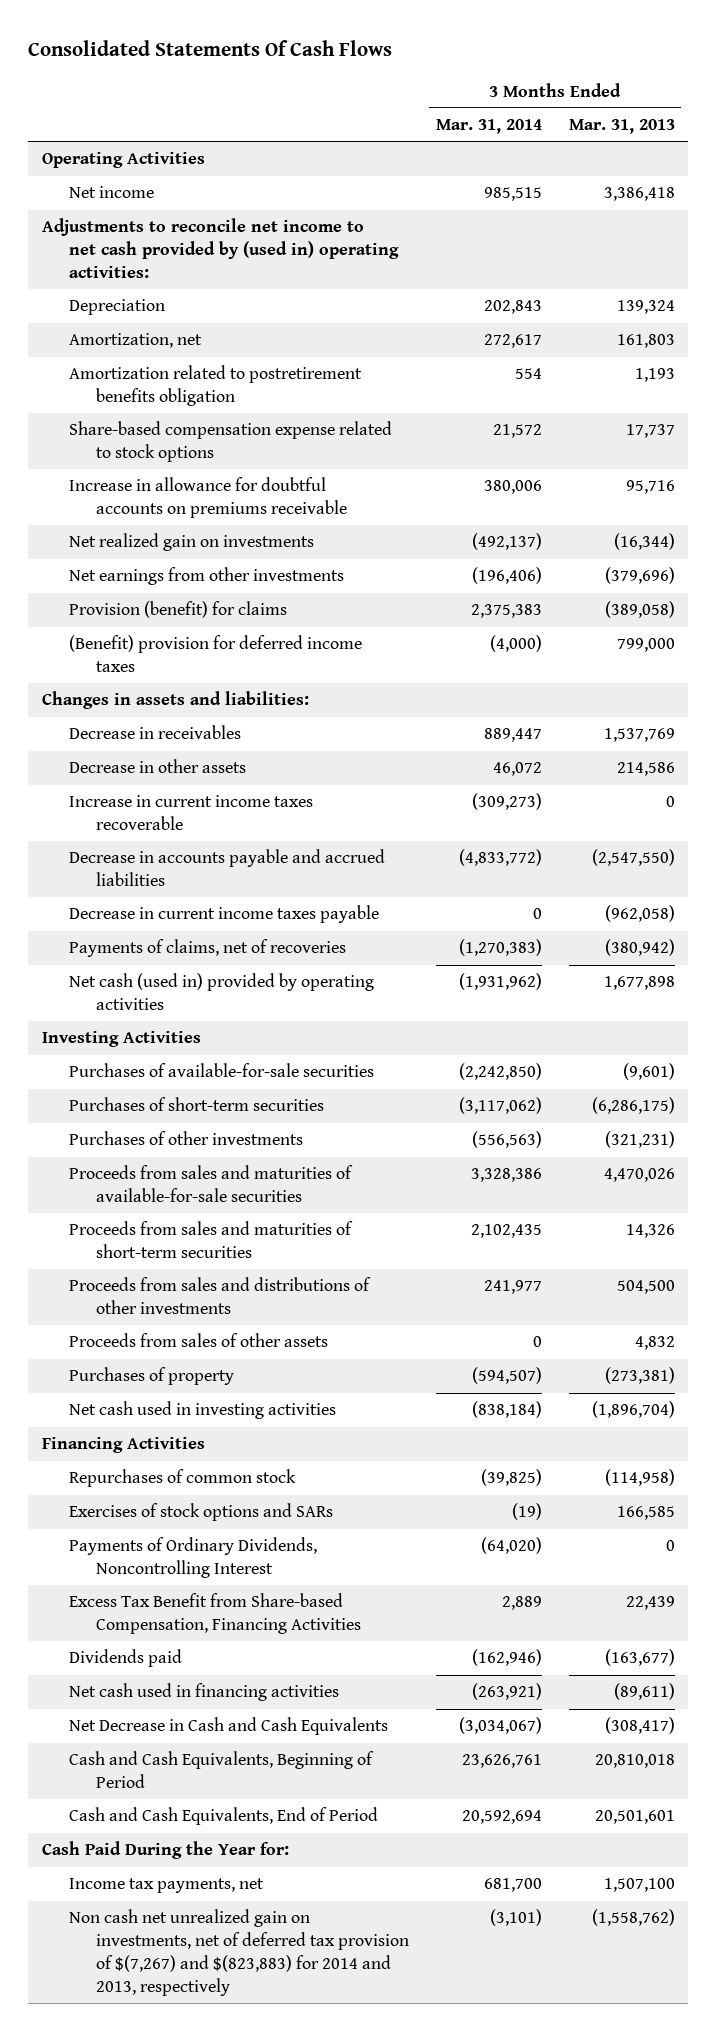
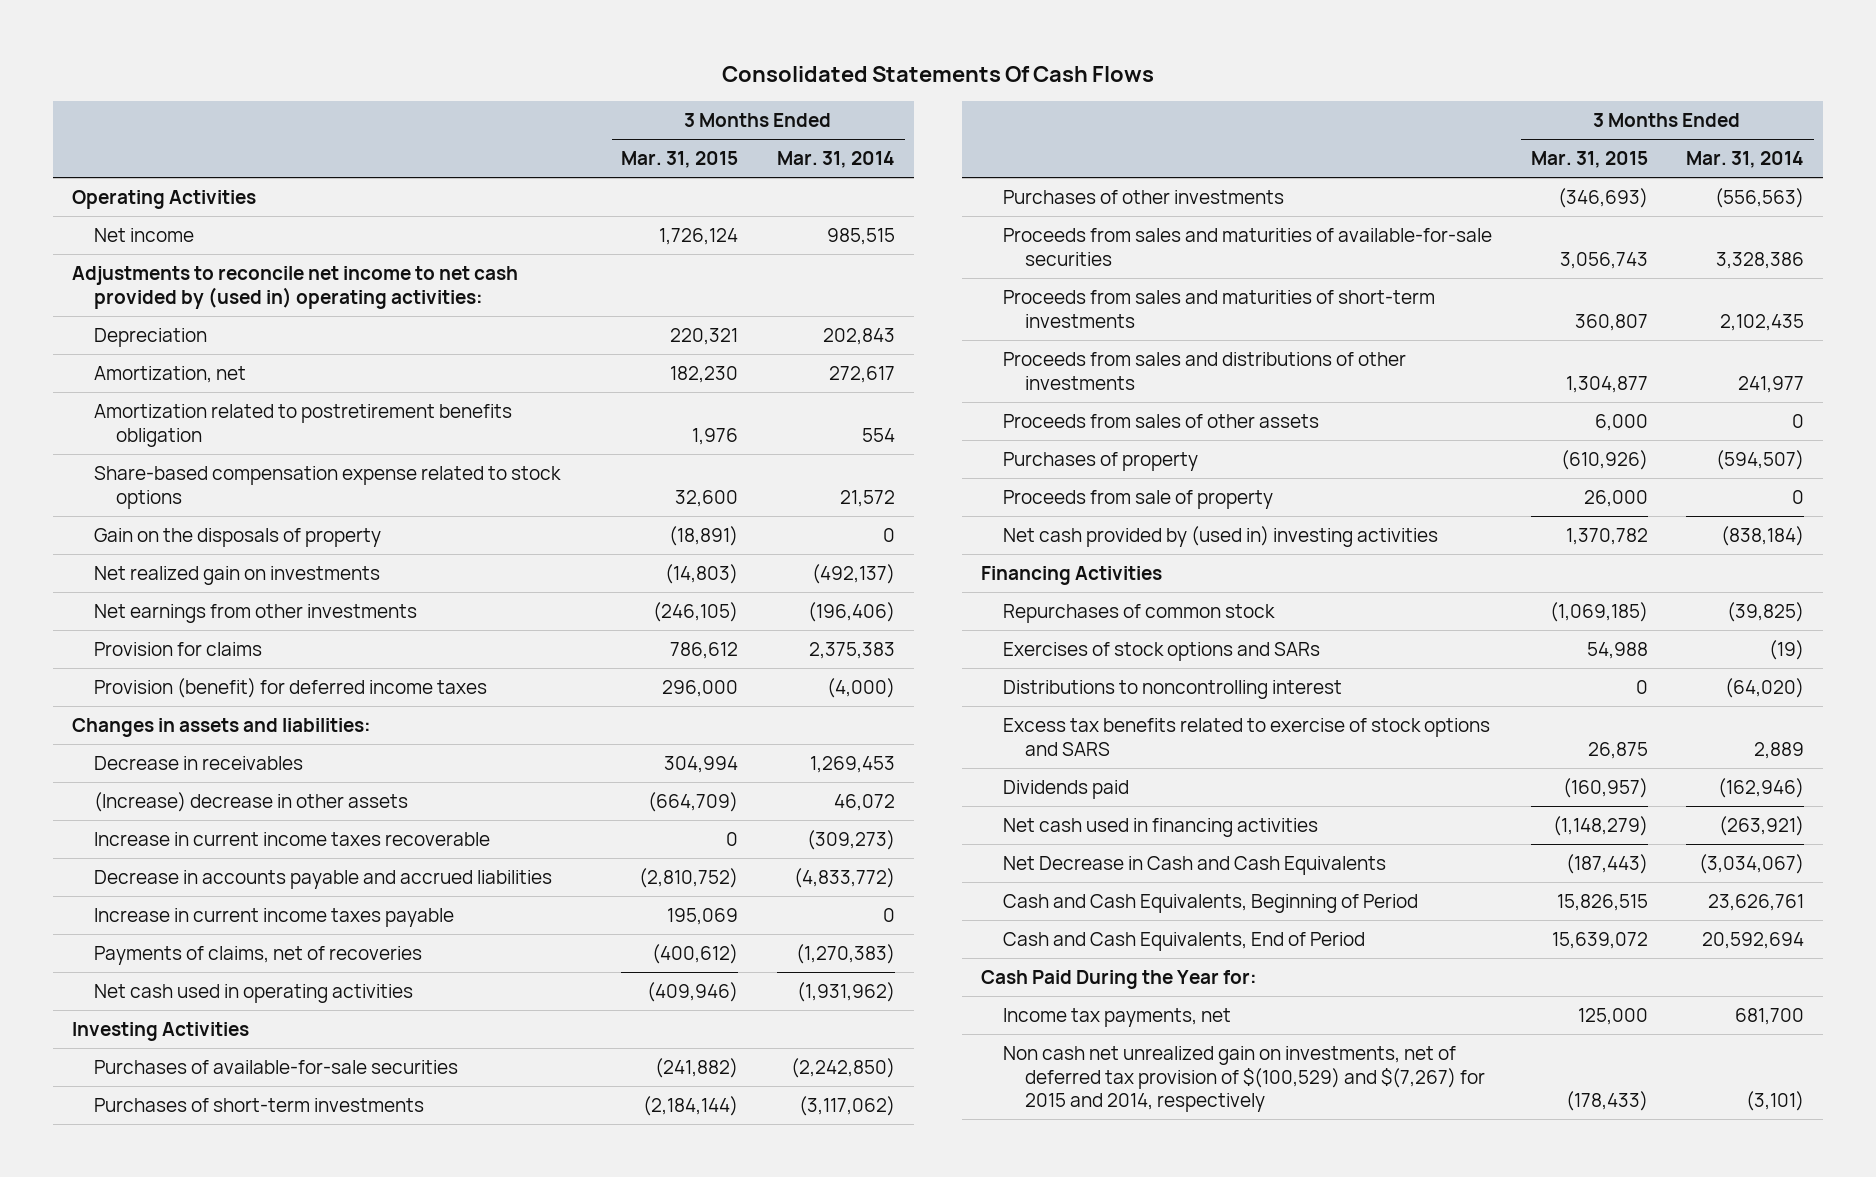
[568,119,675,135] Mar. 31, 2013 -> none
none -> [621,151,739,169] Mar. 31, 2015
[68,477,347,519] Increase in allowance for doubtful accounts on premiums receivable -> none
none -> [93,527,381,547] Gain on the disposals of property
[68,601,287,619] Provision (benefit) for claims -> [93,641,262,656] Provision for claims
[68,635,362,673] (Benefit) provision for deferred income taxes -> [93,677,487,698] Provision (benefit) for deferred income taxes
[483,728,542,743] 889,447 -> [809,755,895,773] 1,269,453
[68,759,246,774] Decrease in other assets -> [93,791,408,812] (Increase) decrease in other assets
[68,905,379,924] Decrease in current income taxes payable -> [93,907,454,927] Increase in current income taxes payable
[68,973,374,1011] Net cash (used in) provided by operating activities -> [93,983,413,1003] Net cash used in operating activities
[68,1097,324,1112] Purchases of short-term securities -> [93,1097,424,1112] Purchases of short-term investments
[68,1221,353,1259] Proceeds from sales and maturities of short-term securities -> [1003,289,1436,328] Proceeds from sales and maturities of short-term investments
none -> [1003,489,1274,509] Proceeds from sale of property
[68,1401,336,1420] Net cash used in investing activities -> [1003,525,1439,547] Net cash provided by (used in) investing activities
[68,1537,317,1579] Payments of Ordinary Dividends, Noncontrolling Interest -> [1003,679,1343,699] Distributions to noncontrolling interest
[68,1593,361,1635] Excess Tax Benefit from Share-based Compensation, Financing Activities -> [1003,717,1491,756] Excess tax benefits related to exercise of stock options and SARS
[68,1909,409,1997] Non cash net unrealized gain on investments, net of deferred tax provision of $(7,267) and $(823,883) for 2014 and 2013, respectively -> [1003,1045,1486,1113] Non cash net unrealized gain on investments, net of deferred tax provision of $(100,529) and $(7,267) for 2015 and 2014, respectively

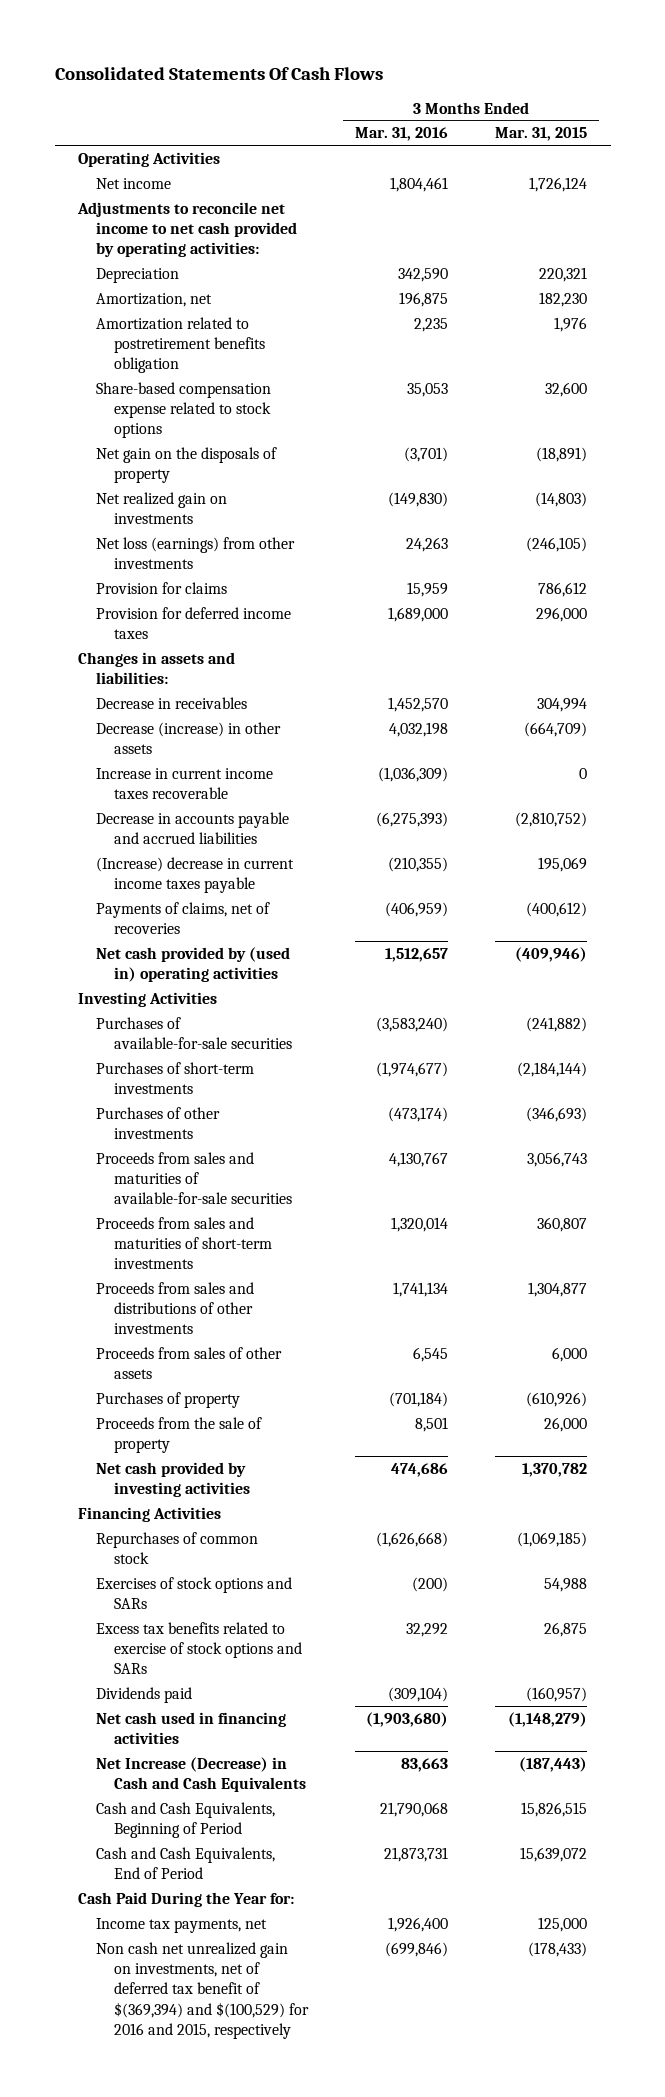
[776,151,895,169] Mar. 31, 2014 -> none
none -> [354,127,448,142] Mar. 31, 2016
[71,265,518,309] Adjustments to reconcile net income to net cash provided by (used in) operating activities: -> [77,201,298,258] Adjustments to reconcile net income to net cash provided by operating activities:
[93,527,381,547] Gain on the disposals of property -> [96,446,278,484] Net gain on the disposals of property
[93,603,417,623] Net earnings from other investments -> [96,536,296,570] Net loss (earnings) from other investments
[93,677,487,698] Provision (benefit) for deferred income taxes -> [96,606,292,640] Provision for deferred income taxes
[93,791,408,812] (Increase) decrease in other assets -> [96,721,282,755] Decrease (increase) in other assets
[93,907,454,927] Increase in current income taxes payable -> [96,856,295,894] (Increase) decrease in current income taxes payable
[93,983,413,1003] Net cash used in operating activities -> [96,946,291,983] Net cash provided by (used in) operating activities
[1003,489,1274,509] Proceeds from sale of property -> [96,1416,263,1454] Proceeds from the sale of property
[1003,525,1439,547] Net cash provided by (used in) investing activities -> [96,1461,250,1498] Net cash provided by investing activities
[1003,679,1343,699] Distributions to noncontrolling interest -> none
[1003,717,1491,756] Excess tax benefits related to exercise of stock options and SARS -> [96,1621,302,1675] Excess tax benefits related to exercise of stock options and SARs
[1003,855,1387,875] Net Decrease in Cash and Cash Equivalents -> [96,1756,306,1793] Net Increase (Decrease) in Cash and Cash Equivalents
[1003,1045,1486,1113] Non cash net unrealized gain on investments, net of deferred tax provision of $(100,529) and $(7,267) for 2015 and 2014, respectively -> [96,1941,309,2039] Non cash net unrealized gain on investments, net of deferred tax benefit of $(369,394) and $(100,529) for 2016 and 2015, respectively

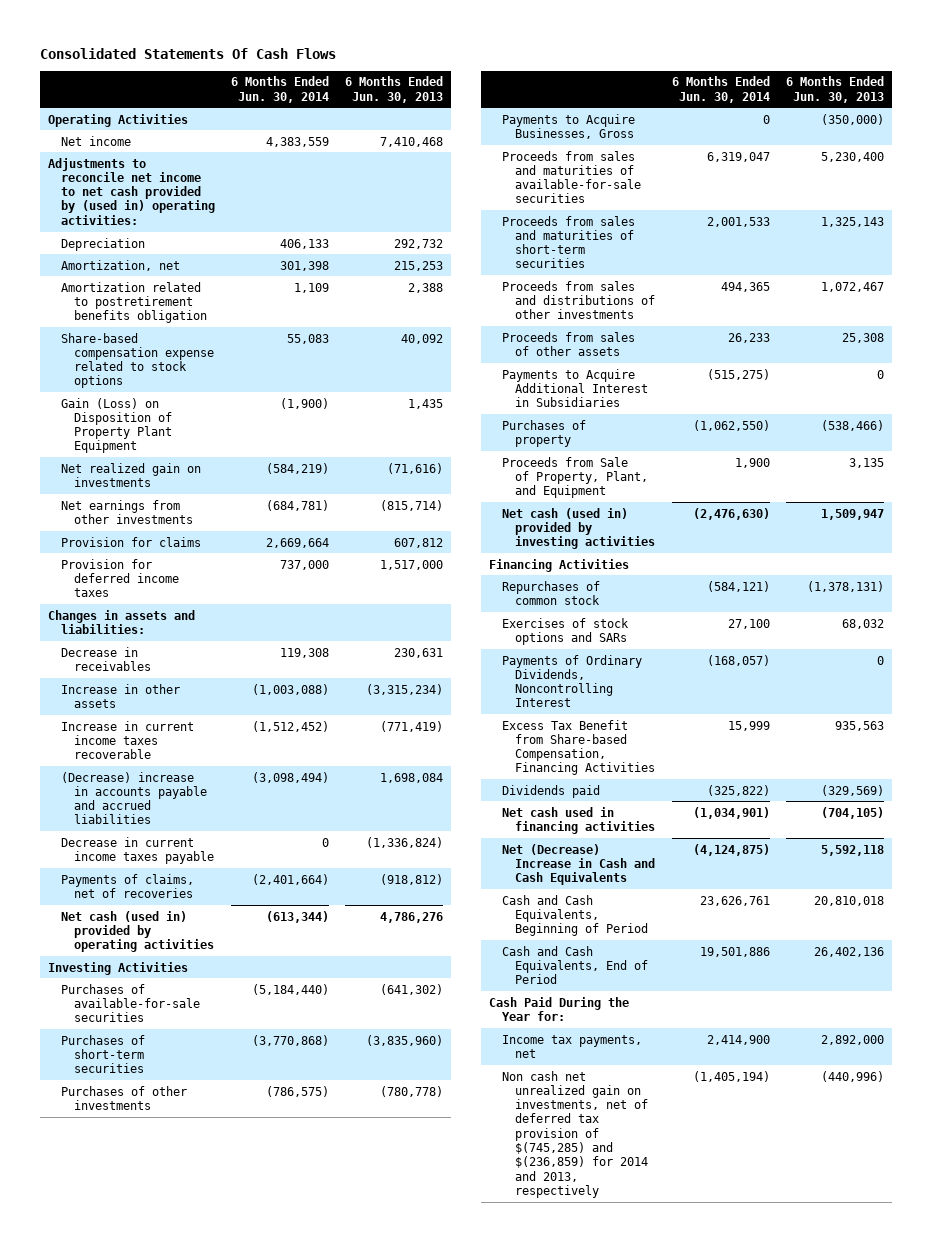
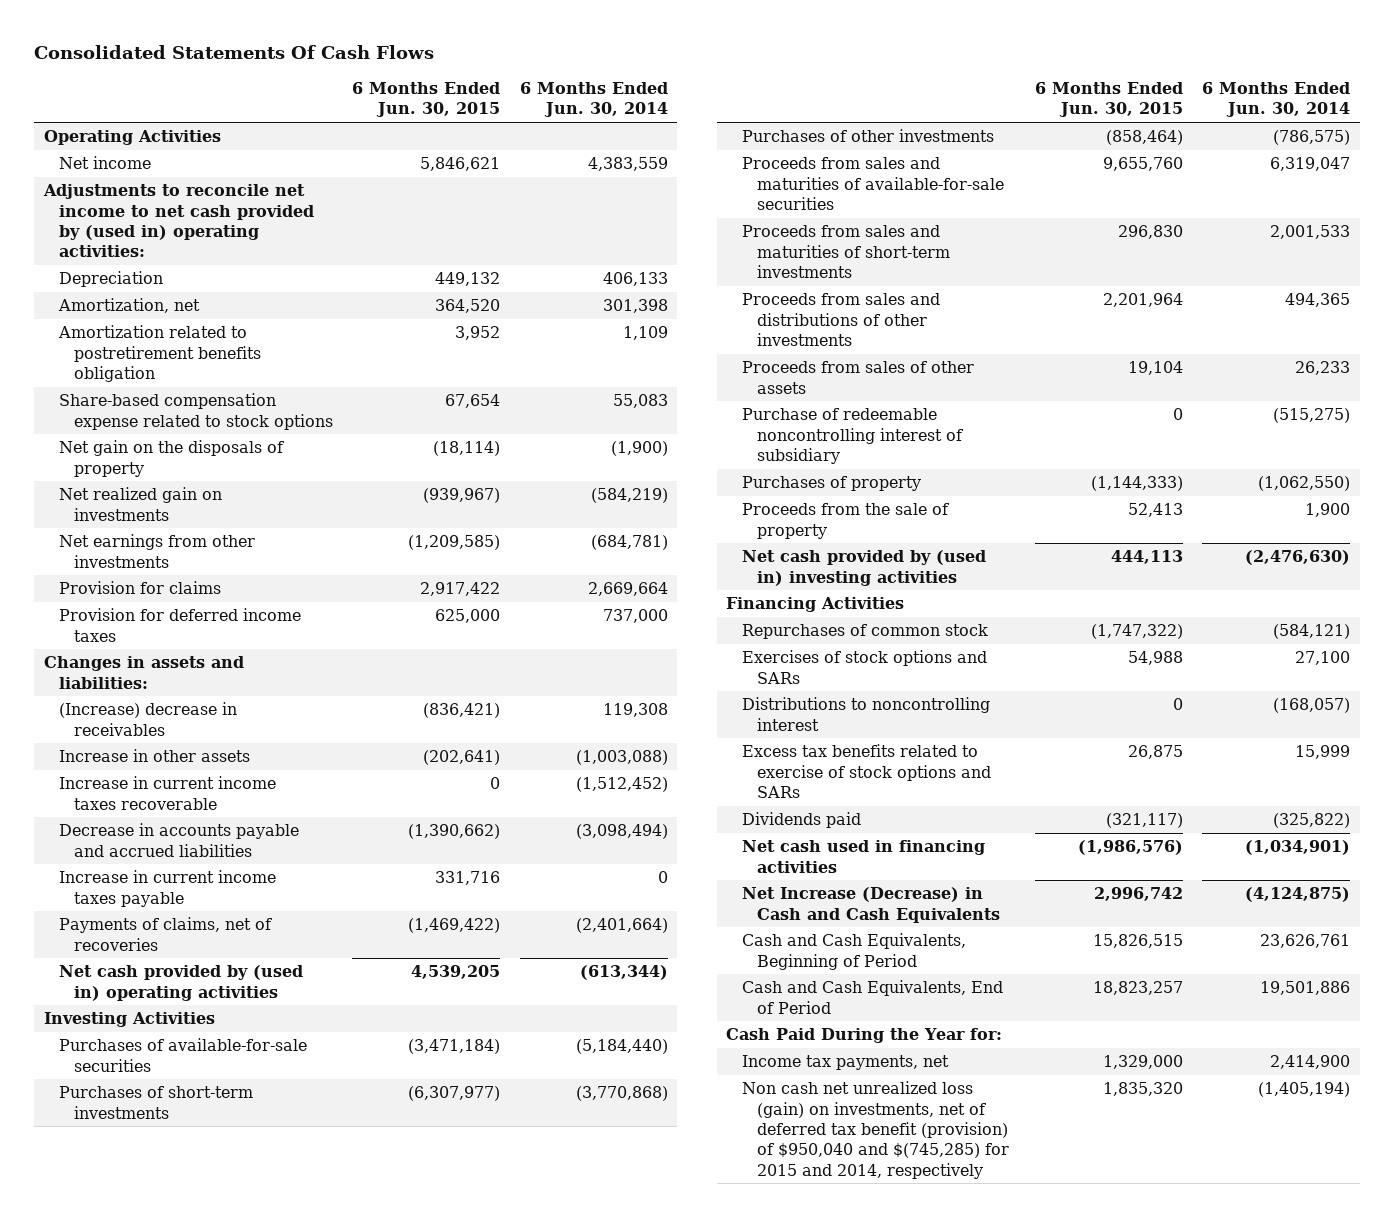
[345,76,444,103] 6 Months Ended Jun. 30, 2013 -> none
none -> [352,82,501,118] 6 Months Ended Jun. 30, 2015
[61,397,173,454] Gain (Loss) on Disposition of Property Plant Equipment -> [58,440,284,477] Net gain on the disposals of property
[61,646,152,671] Decrease in receivables -> [58,702,237,736] (Increase) decrease in receivables
[61,771,208,825] (Decrease) increase in accounts payable and accrued liabilities -> [58,823,299,857] Decrease in accounts payable and accrued liabilities
[61,836,215,864] Decrease in current income taxes payable -> [58,870,276,907] Increase in current income taxes payable
[61,910,215,953] Net cash (used in) provided by operating activities -> [58,965,303,1001] Net cash provided by (used in) operating activities
[61,1034,146,1074] Purchases of short-term securities -> [58,1086,253,1119] Purchases of short-term investments
[502,113,636,139] Payments to Acquire Businesses, Gross -> none
[502,215,636,269] Proceeds from sales and maturities of short-term securities -> [741,225,950,278] Proceeds from sales and maturities of short-term investments
[502,368,649,408] Payments to Acquire Additional Interest in Subsidiaries -> [741,408,963,464] Purchase of redeemable noncontrolling interest of subsidiary
[502,456,649,499] Proceeds from Sale of Property, Plant, and Equipment -> [741,503,949,539] Proceeds from the sale of property
[502,507,656,550] Net cash (used in) provided by investing activities -> [741,550,986,586] Net cash provided by (used in) investing activities
[502,654,643,708] Payments of Ordinary Dividends, Noncontrolling Interest -> [741,697,990,731] Distributions to noncontrolling interest
[502,719,656,776] Excess Tax Benefit from Share-based Compensation, Financing Activities -> [741,744,991,798] Excess tax benefits related to exercise of stock options and SARs
[502,843,656,886] Net (Decrease) Increase in Cash and Cash Equivalents -> [741,887,1000,923] Net Increase (Decrease) in Cash and Cash Equivalents
[502,1070,649,1198] Non cash net unrealized gain on investments, net of deferred tax provision of $(745,285) and $(236,859) for 2014 and 2013, respectively -> [741,1081,1009,1179] Non cash net unrealized loss (gain) on investments, net of deferred tax benefit (provision) of $950,040 and $(745,285) for 2015 and 2014, respectively

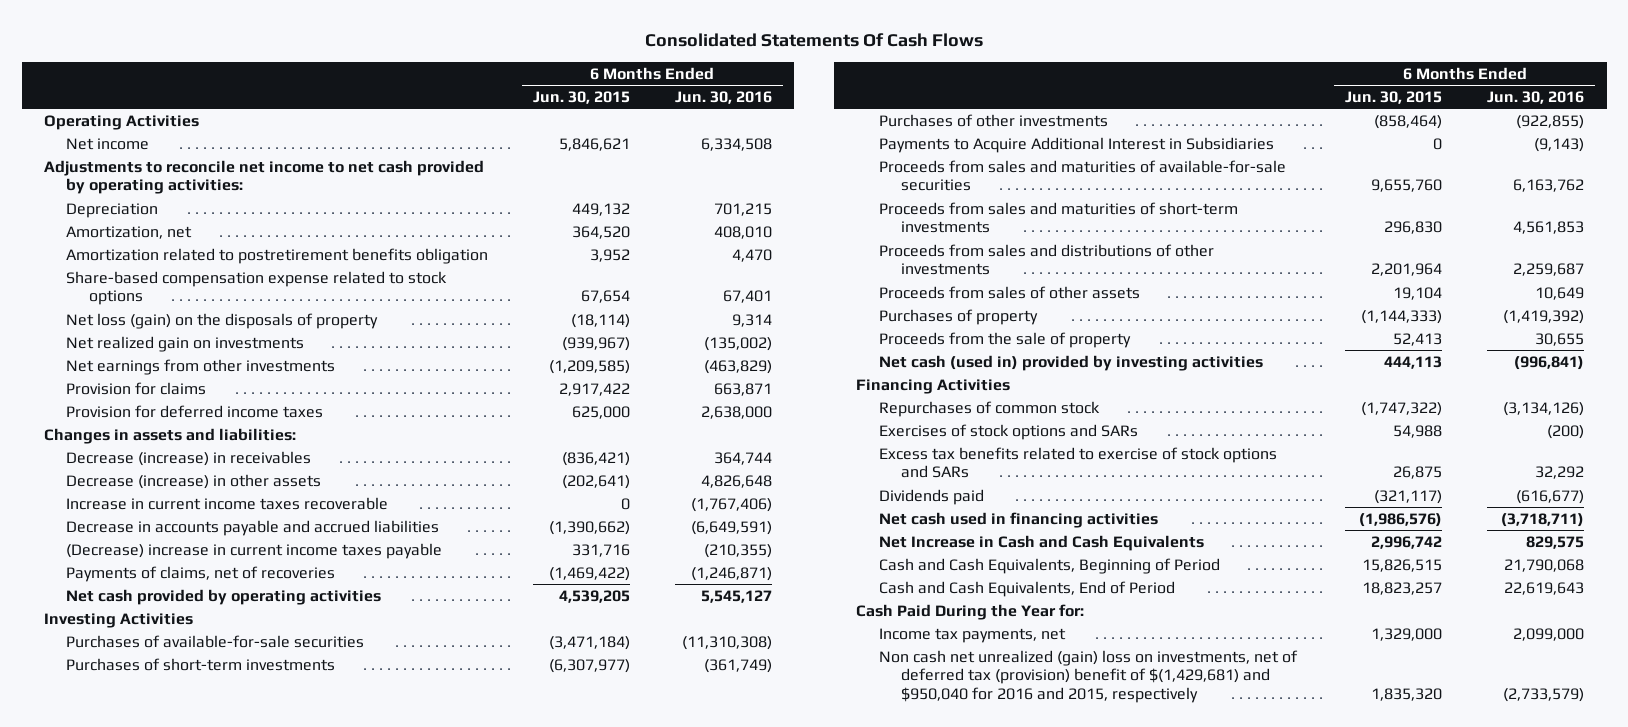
[519,82,668,118] 6 Months Ended Jun. 30, 2014 -> none
none -> [674,90,772,104] Jun. 30, 2016
[42,184,314,258] Adjustments to reconcile net income to net cash provided by (used in) operating activities: -> [43,159,484,195] Adjustments to reconcile net income to net cash provided by operating activities:
[58,440,284,477] Net gain on the disposals of property -> [66,312,379,329] Net loss (gain) on the disposals of property
[58,702,237,736] (Increase) decrease in receivables -> [66,450,312,466] Decrease (increase) in receivables
[58,749,250,763] Increase in other assets -> [66,473,322,489] Decrease (increase) in other assets
[58,870,276,907] Increase in current income taxes payable -> [66,542,443,559] (Decrease) increase in current income taxes payable
[58,965,303,1001] Net cash provided by (used in) operating activities -> [66,588,382,605] Net cash provided by operating activities
none -> [878,136,1274,153] Payments to Acquire Additional Interest in Subsidiaries
[741,408,963,464] Purchase of redeemable noncontrolling interest of subsidiary -> none
[741,550,986,586] Net cash provided by (used in) investing activities -> [878,354,1263,371] Net cash (used in) provided by investing activities
[741,697,990,731] Distributions to noncontrolling interest -> none
[741,887,1000,923] Net Increase (Decrease) in Cash and Cash Equivalents -> [878,534,1204,551] Net Increase in Cash and Cash Equivalents
[741,1081,1009,1179] Non cash net unrealized loss (gain) on investments, net of deferred tax benefit (provision) of $950,040 and $(745,285) for 2015 and 2014, respectively -> [878,649,1298,703] Non cash net unrealized (gain) loss on investments, net of deferred tax (provision) benefit of $(1,429,681) and $950,040 for 2016 and 2015, respectively

